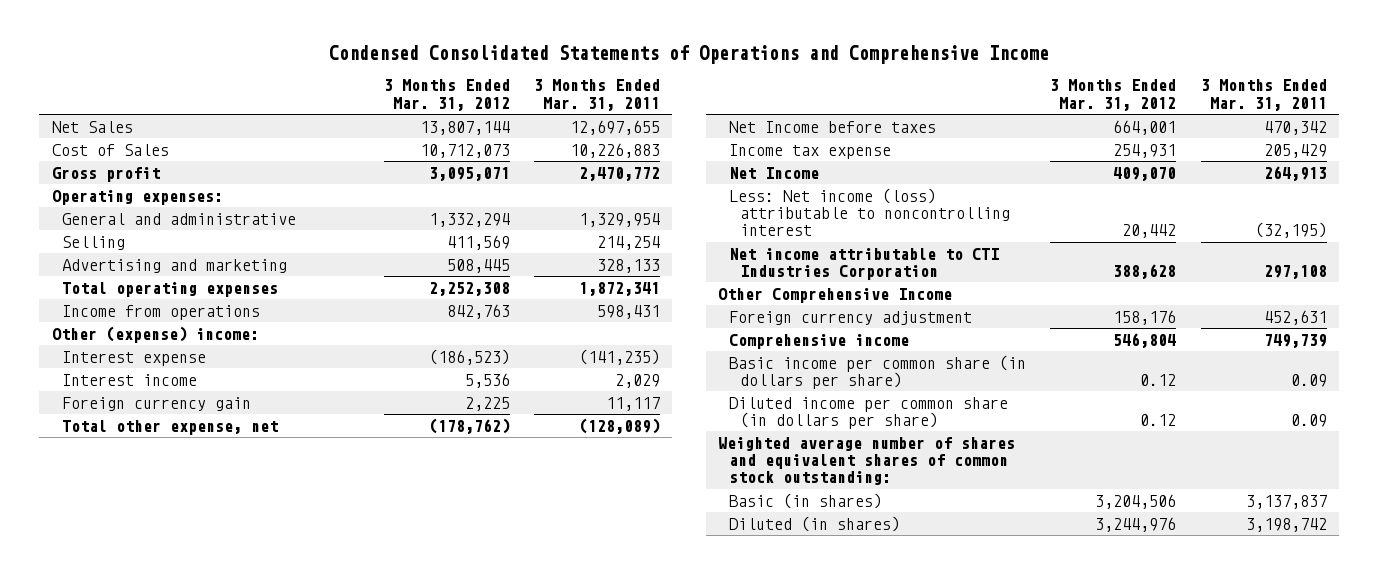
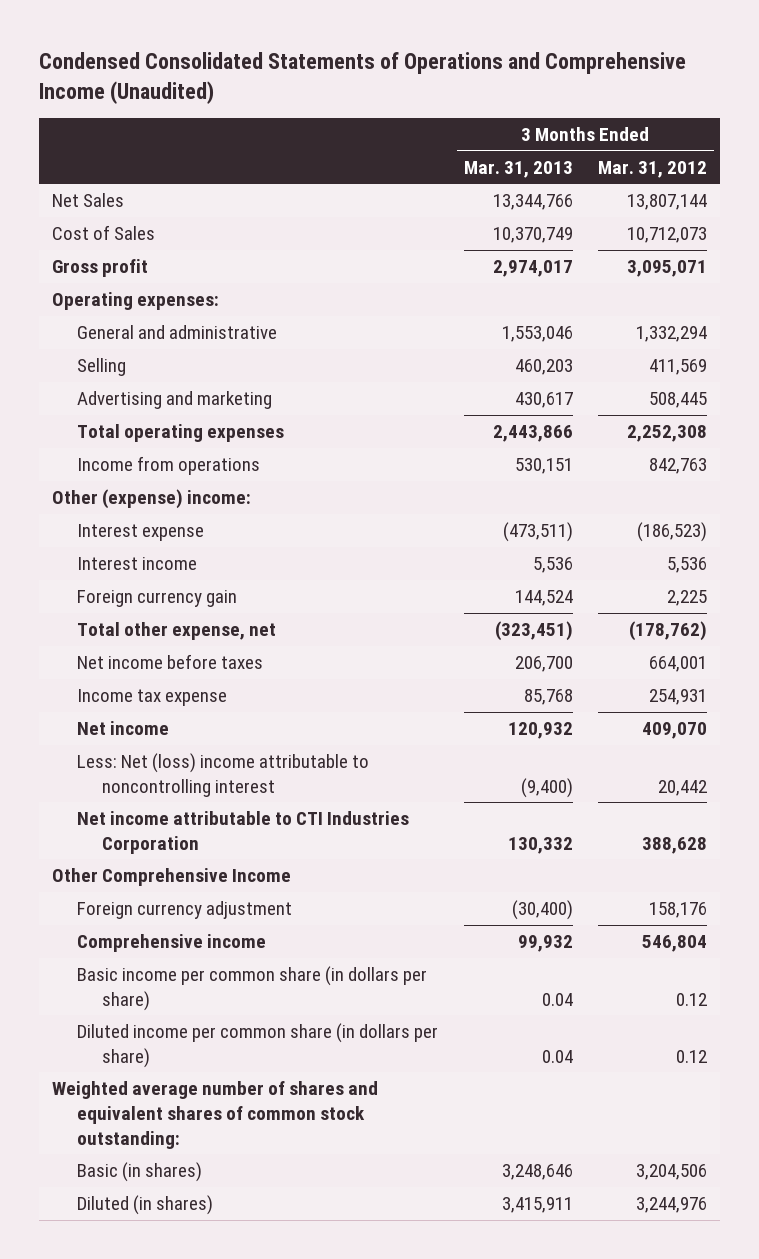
[329,45,1050,65] Condensed Consolidated Statements of Operations and Comprehensive Income -> [39,52,687,104] Condensed Consolidated Statements of Operations and Comprehensive Income (Unaudited)
[534,79,661,111] 3 Months Ended Mar. 31, 2011 -> none
none -> [463,160,573,178] Mar. 31, 2013
[728,120,936,133] Net Income before taxes -> [76,654,263,670] Net income before taxes
[728,166,819,179] Net Income -> [76,721,169,736] Net income
[728,187,1010,237] Less: Net income (loss) attributable to noncontrolling interest -> [76,753,369,797] Less: Net (loss) income attributable to noncontrolling interest

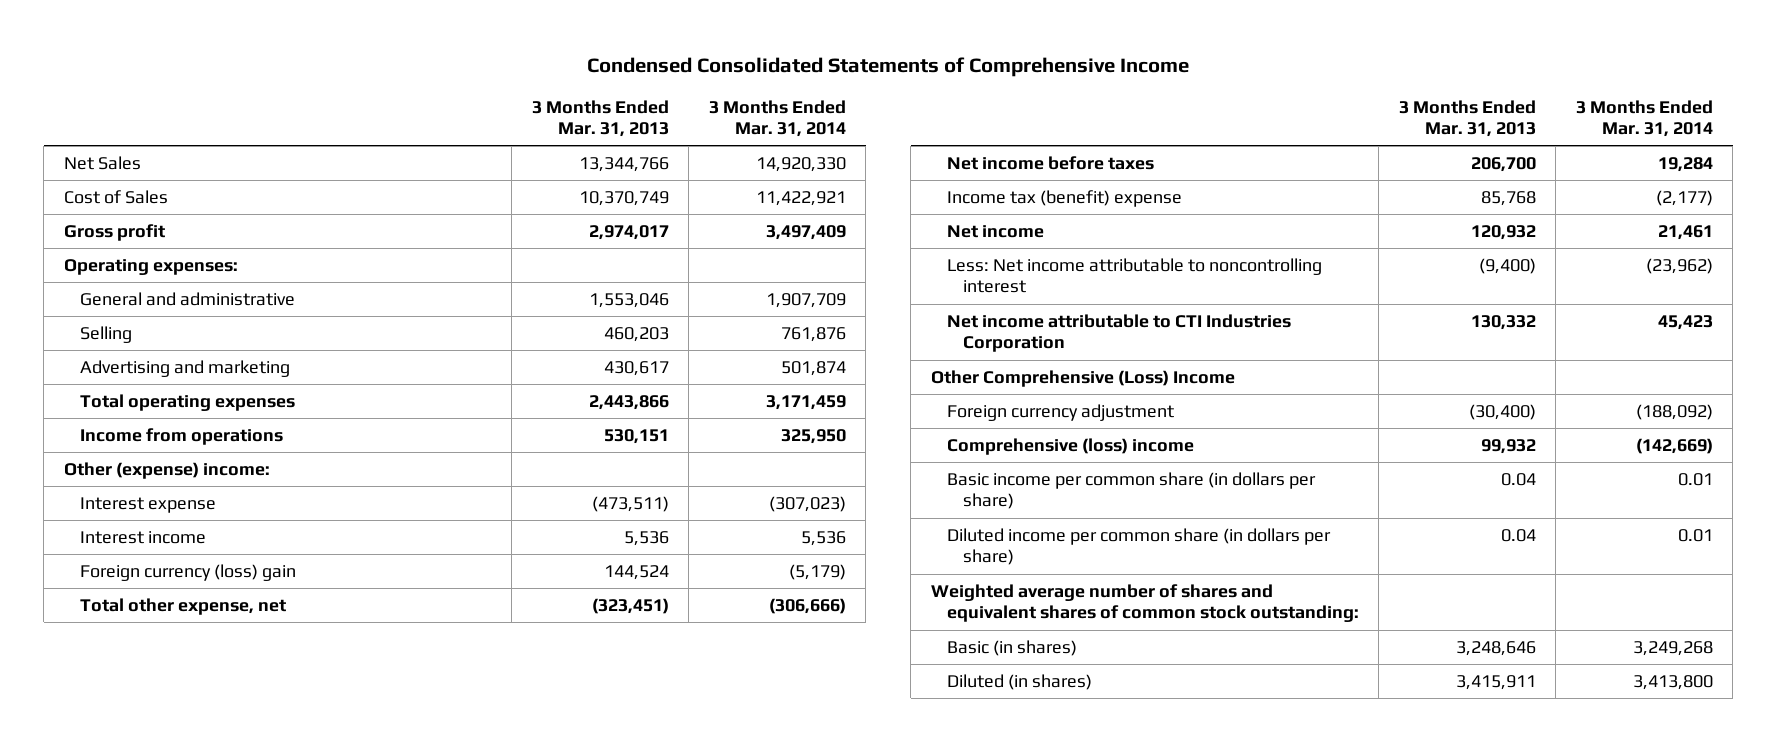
[39,52,687,104] Condensed Consolidated Statements of Operations and Comprehensive Income (Unaudited) -> [587,56,1190,77] Condensed Consolidated Statements of Comprehensive Income
[598,160,708,178] Mar. 31, 2012 -> none
none -> [708,99,846,138] 3 Months Ended Mar. 31, 2014
[76,590,237,608] Foreign currency gain -> [79,563,296,581] Foreign currency (loss) gain
[76,689,227,707] Income tax expense -> [946,189,1182,207] Income tax (benefit) expense
[76,753,369,797] Less: Net (loss) income attributable to noncontrolling interest -> [946,257,1322,294] Less: Net income attributable to noncontrolling interest
[52,868,292,887] Other Comprehensive Income -> [930,369,1235,387] Other Comprehensive (Loss) Income
[76,934,266,953] Comprehensive income -> [946,437,1194,455] Comprehensive (loss) income

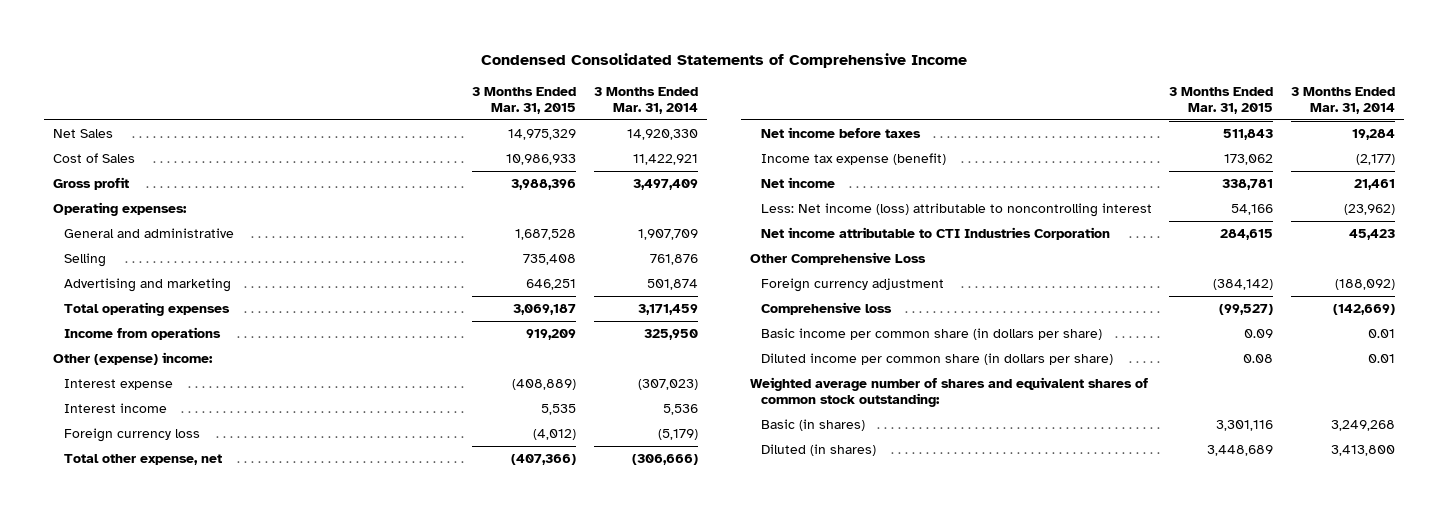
[531,99,669,138] 3 Months Ended Mar. 31, 2013 -> none
none -> [472,87,577,115] 3 Months Ended Mar. 31, 2015
[79,563,296,581] Foreign currency (loss) gain -> [63,428,200,443] Foreign currency loss
[946,189,1182,207] Income tax (benefit) expense -> [760,153,946,166] Income tax expense (benefit)
[946,257,1322,294] Less: Net income attributable to noncontrolling interest -> [760,203,1152,218] Less: Net income (loss) attributable to noncontrolling interest
[930,369,1235,387] Other Comprehensive (Loss) Income -> [749,252,926,266] Other Comprehensive Loss
[946,437,1194,455] Comprehensive (loss) income -> [760,302,892,316] Comprehensive loss

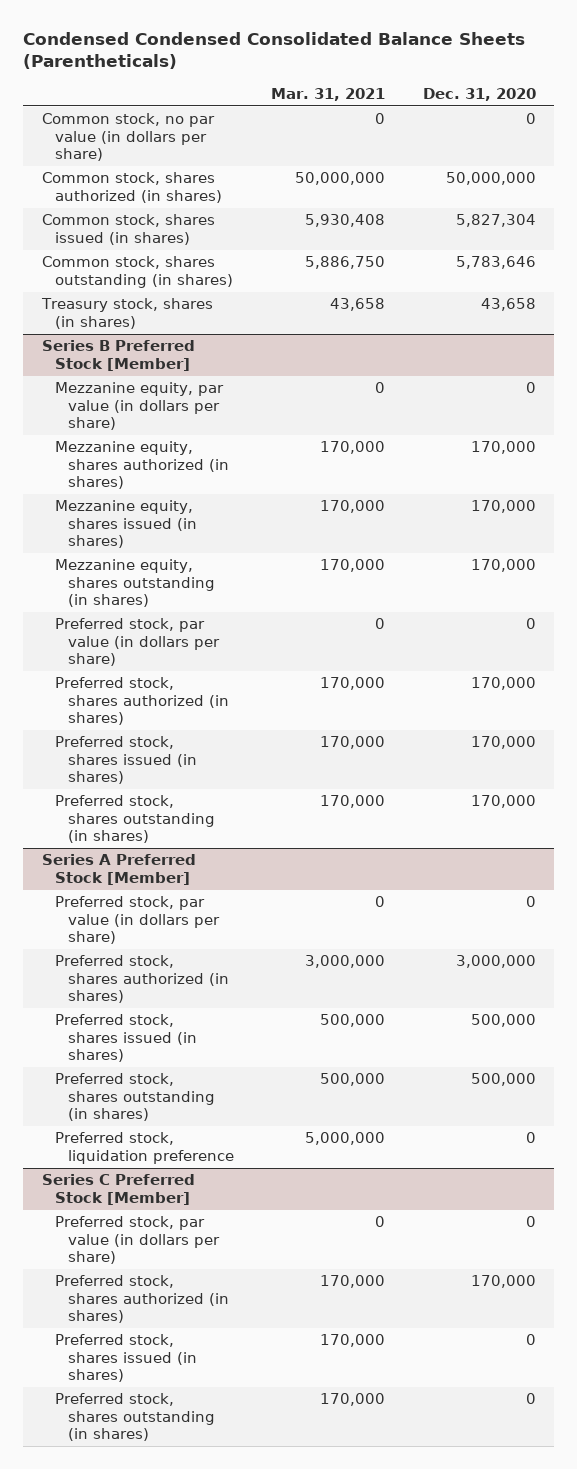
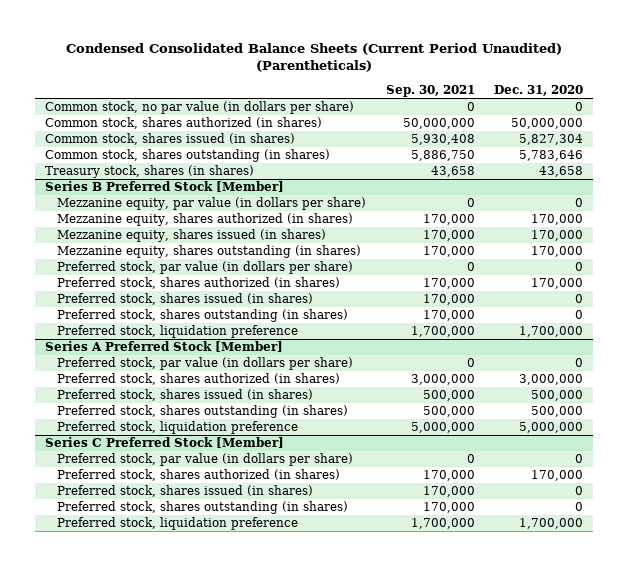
[23,32,526,70] Condensed Condensed Consolidated Balance Sheets (Parentheticals) -> [66,42,563,73] Condensed Consolidated Balance Sheets (Current Period Unaudited) (Parentheticals)
[271,88,386,102] Mar. 31, 2021 -> none
none -> [385,85,475,98] Sep. 30, 2021
[470,736,536,750] 170,000 -> [575,294,584,304] 0
[470,795,536,809] 170,000 -> [575,310,584,320] 0
none -> [56,325,298,339] Preferred stock, liquidation preference
[525,1132,536,1144] 0 -> [519,422,584,434] 5,000,000
none -> [56,517,298,531] Preferred stock, liquidation preference

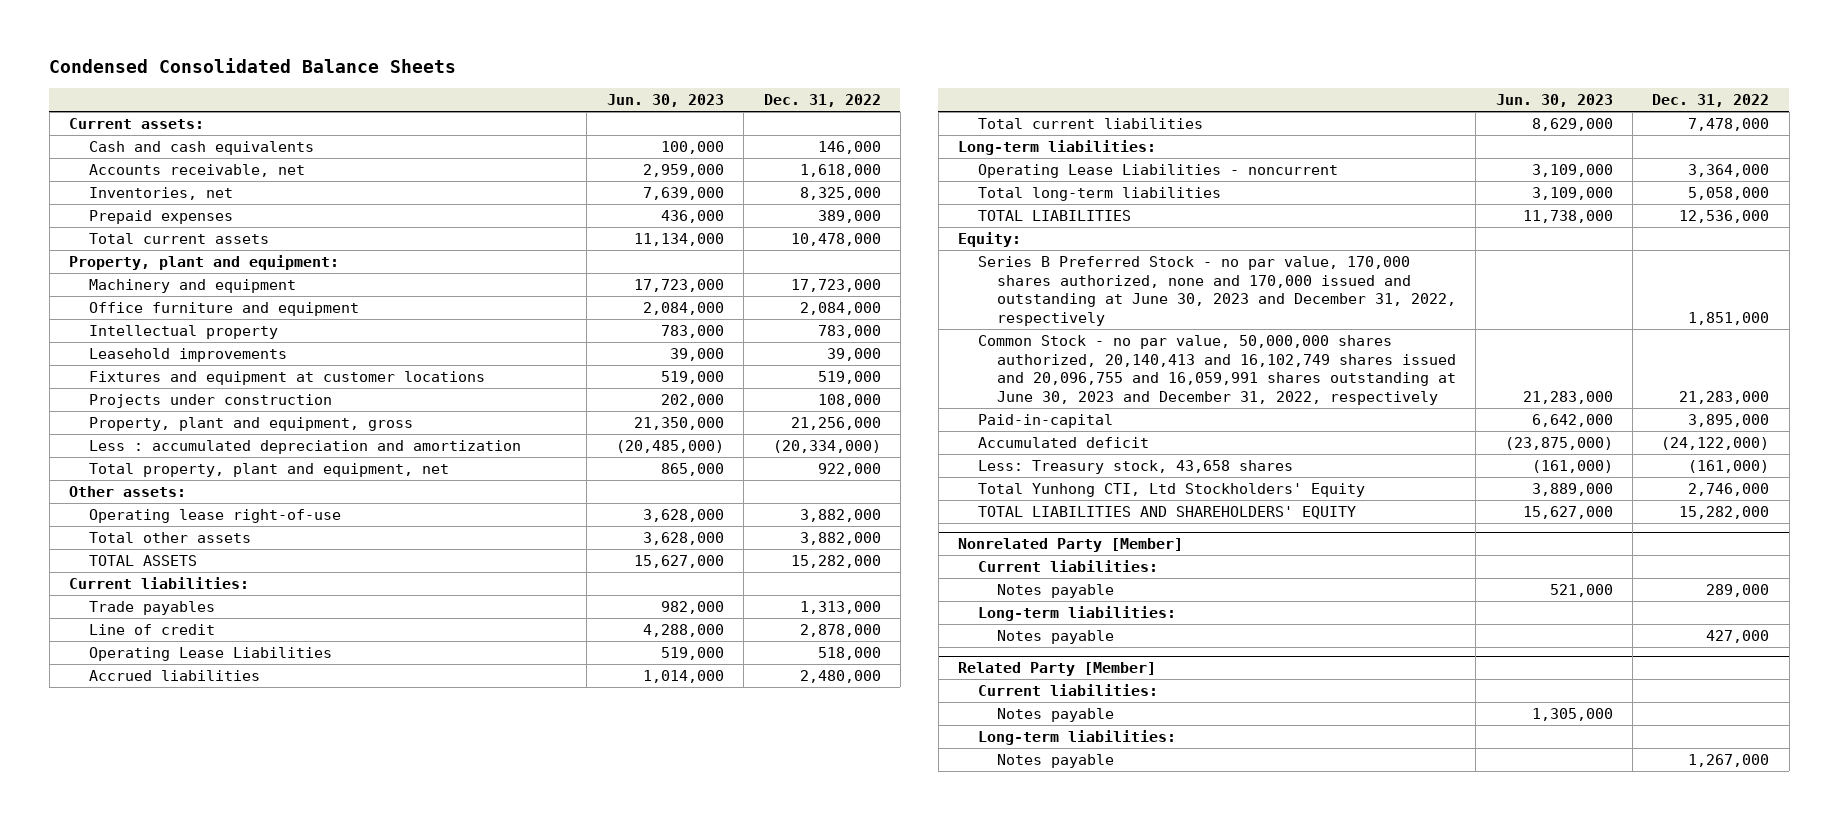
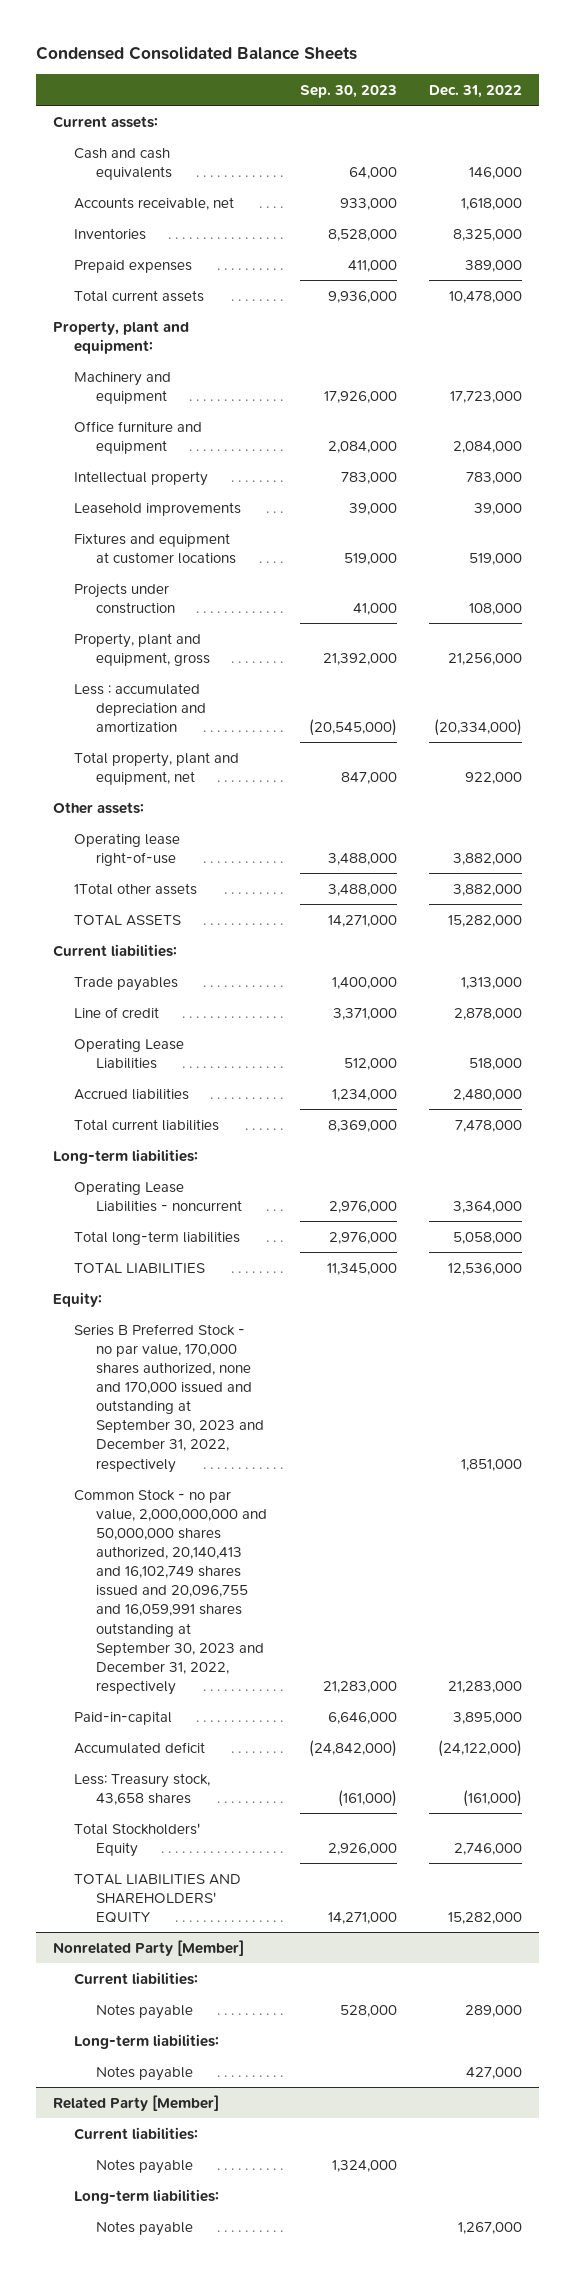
[606,94,724,108] Jun. 30, 2023 -> none
none -> [299,84,397,98] Sep. 30, 2023
[88,186,233,200] Inventories, net -> [74,227,147,240] Inventories
[88,531,251,543] Total other assets -> [74,882,198,895] 1Total other assets
[977,255,1457,326] Series B Preferred Stock - no par value, 170,000 shares authorized, none and 170,000 issued and outstanding at June 30, 2023 and December 31, 2022, respectively -> [74,1323,264,1473] Series B Preferred Stock - no par value, 170,000 shares authorized, none and 170,000 issued and outstanding at September 30, 2023 and December 31, 2022, respectively
[977,334,1457,405] Common Stock - no par value, 50,000,000 shares authorized, 20,140,413 and 16,102,749 shares issued and 20,096,755 and 16,059,991 shares outstanding at June 30, 2023 and December 31, 2022, respectively -> [74,1488,267,1695] Common Stock - no par value, 2,000,000,000 and 50,000,000 shares authorized, 20,140,413 and 16,102,749 shares issued and 20,096,755 and 16,059,991 shares outstanding at September 30, 2023 and December 31, 2022, respectively
[977,482,1365,497] Total Yunhong CTI, Ltd Stockholders' Equity -> [74,1822,201,1857] Total Stockholders' Equity

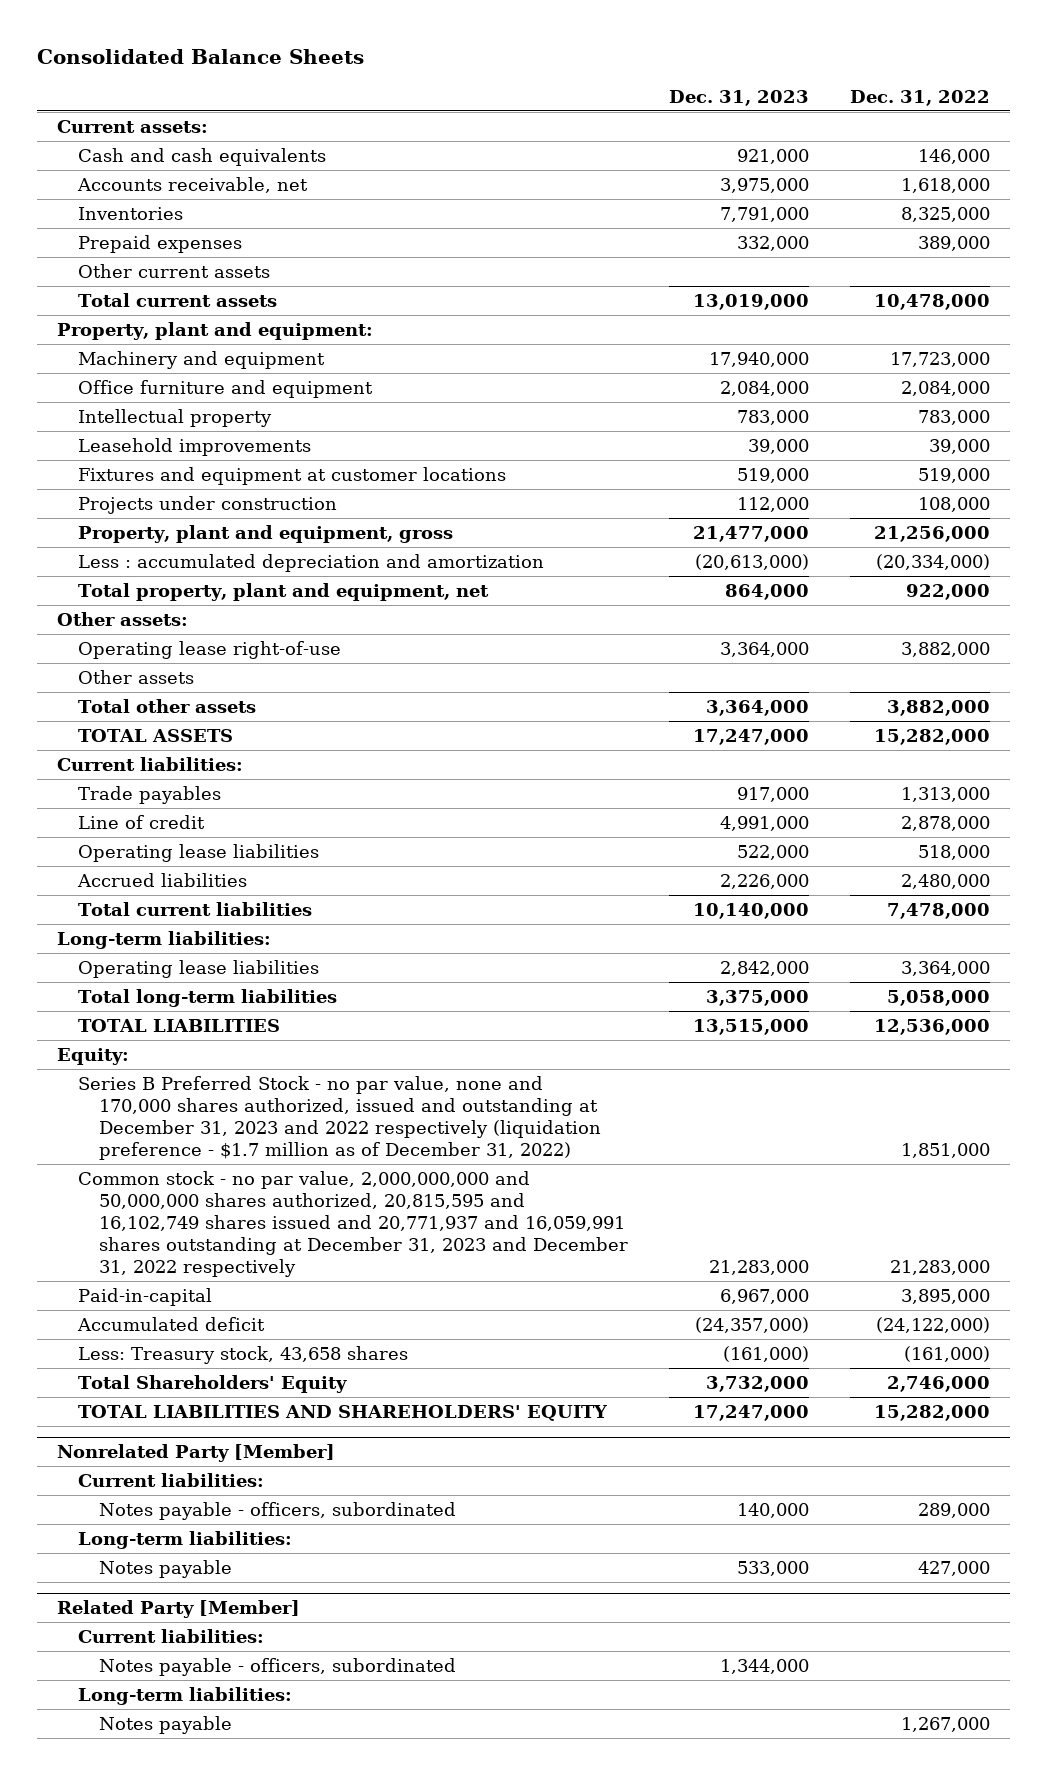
[36,46,358,61] Condensed Consolidated Balance Sheets -> [36,49,364,65] Consolidated Balance Sheets
[299,84,397,98] Sep. 30, 2023 -> none
none -> [668,89,809,106] Dec. 31, 2023
none -> [78,263,271,278] Other current assets
none -> [78,669,195,684] Other assets
[74,882,198,895] 1Total other assets -> [78,698,257,713] Total other assets
[74,1037,185,1069] Operating Lease Liabilities -> [78,843,320,862] Operating lease liabilities
[74,1180,242,1212] Operating Lease Liabilities - noncurrent -> [78,959,320,978] Operating lease liabilities
[74,1323,264,1473] Series B Preferred Stock - no par value, 170,000 shares authorized, none and 170,000 issued and outstanding at September 30, 2023 and December 31, 2022, respectively -> [78,1075,601,1161] Series B Preferred Stock - no par value, none and 170,000 shares authorized, issued and outstanding at December 31, 2023 and 2022 respectively (liquidation preference - $1.7 million as of December 31, 2022)
[74,1488,267,1695] Common Stock - no par value, 2,000,000,000 and 50,000,000 shares authorized, 20,140,413 and 16,102,749 shares issued and 20,096,755 and 16,059,991 shares outstanding at September 30, 2023 and December 31, 2022, respectively -> [78,1170,628,1278] Common stock - no par value, 2,000,000,000 and 50,000,000 shares authorized, 20,815,595 and 16,102,749 shares issued and 20,771,937 and 16,059,991 shares outstanding at December 31, 2023 and December 31, 2022 respectively
[74,1822,201,1857] Total Stockholders' Equity -> [78,1374,348,1393] Total Shareholders' Equity
[95,2003,193,2019] Notes payable -> [98,1501,456,1520] Notes payable - officers, subordinated
[95,2158,193,2174] Notes payable -> [98,1657,456,1676] Notes payable - officers, subordinated

